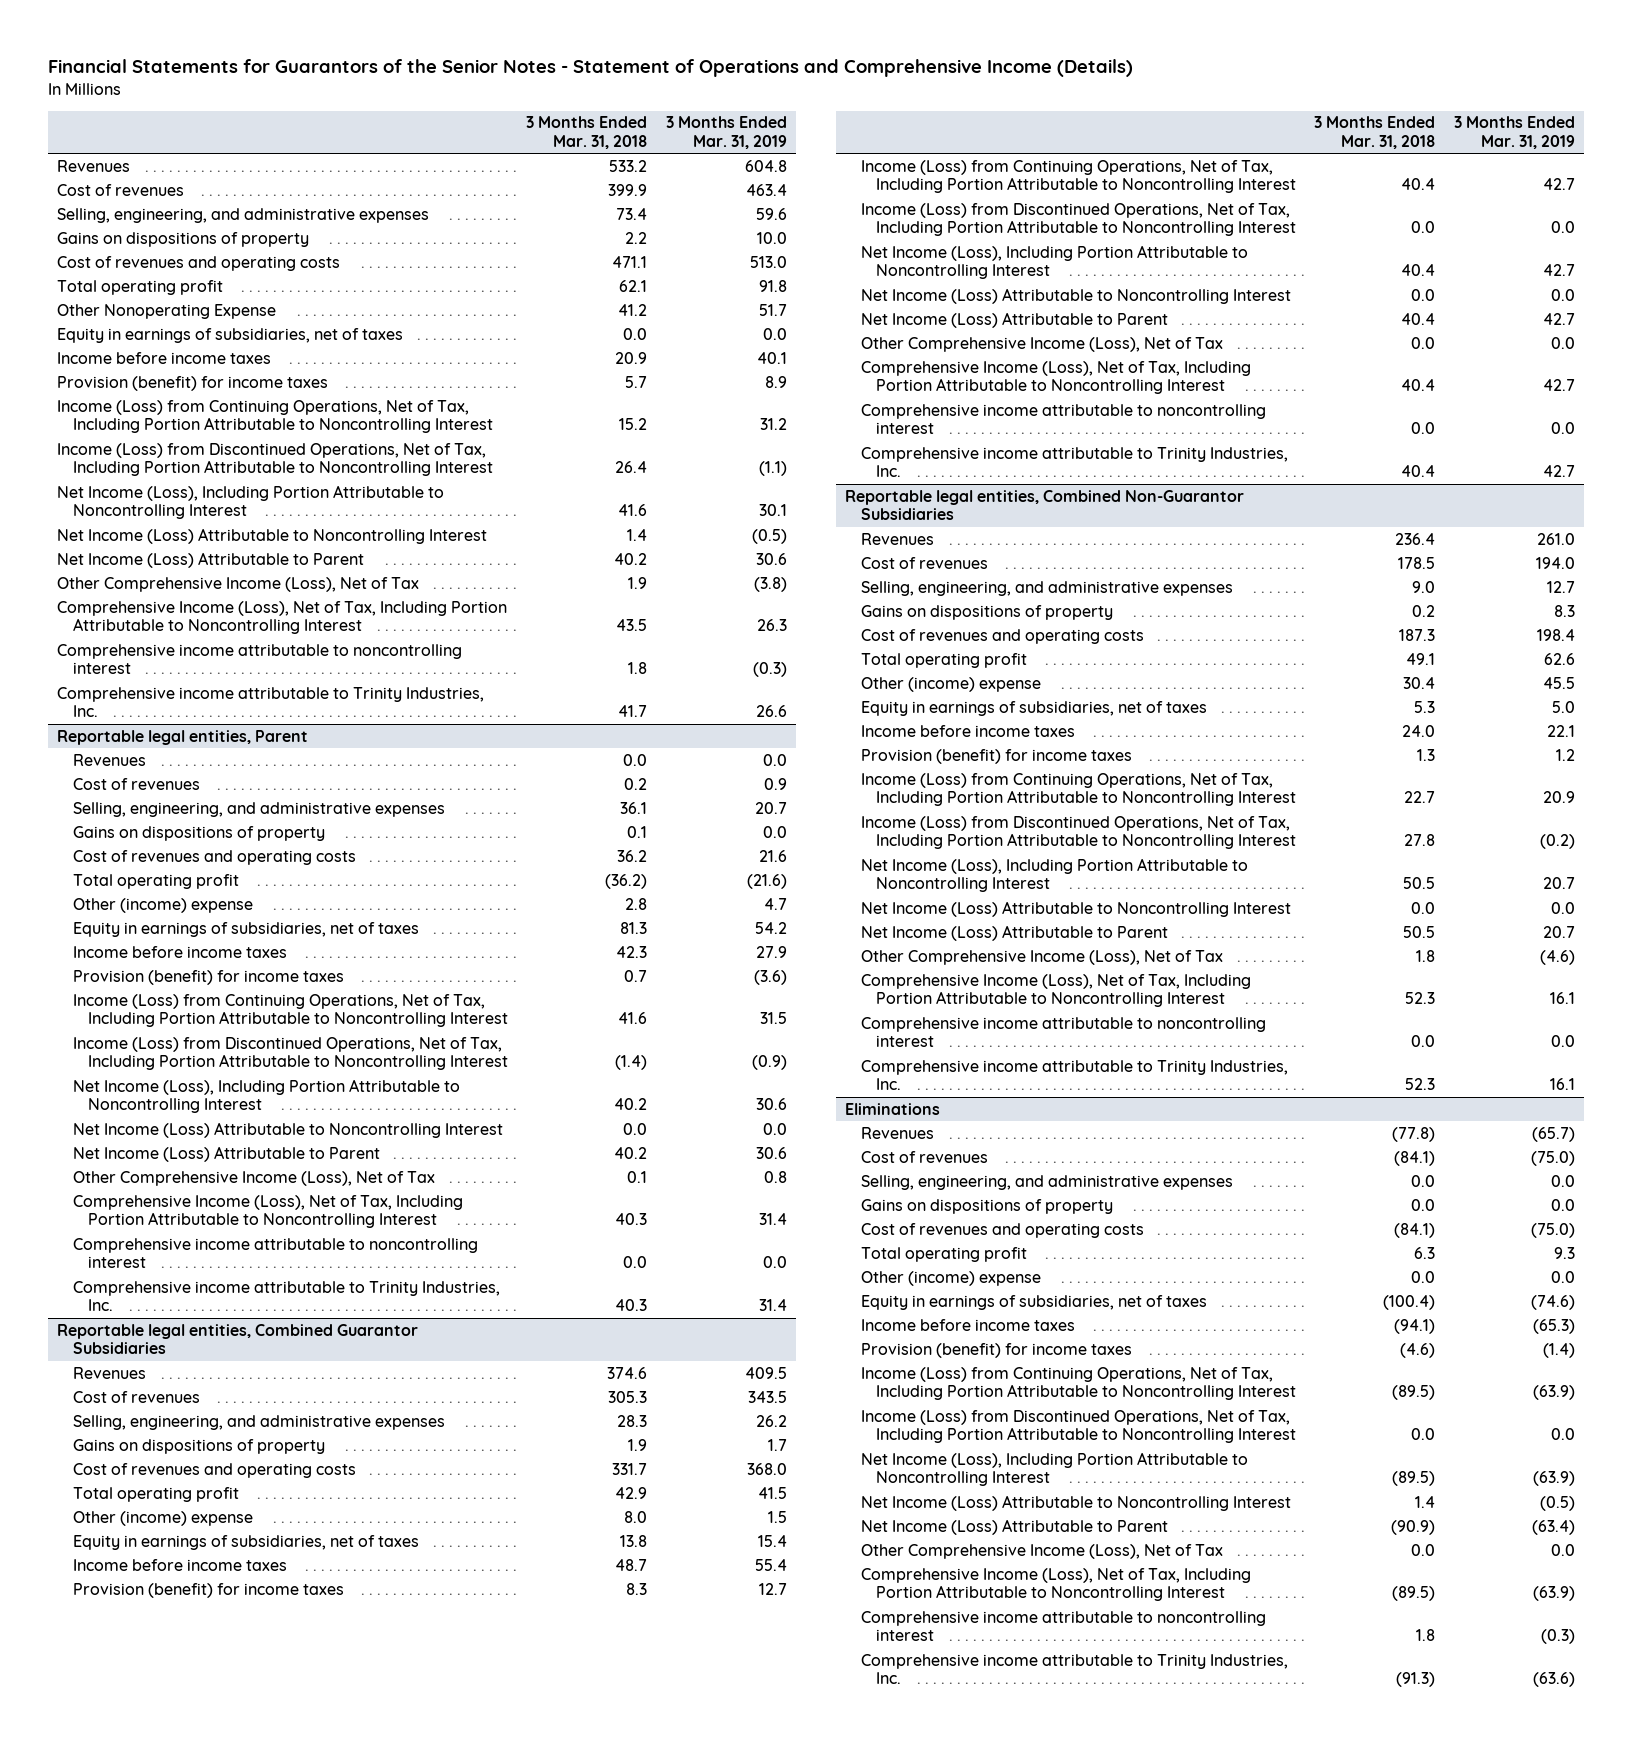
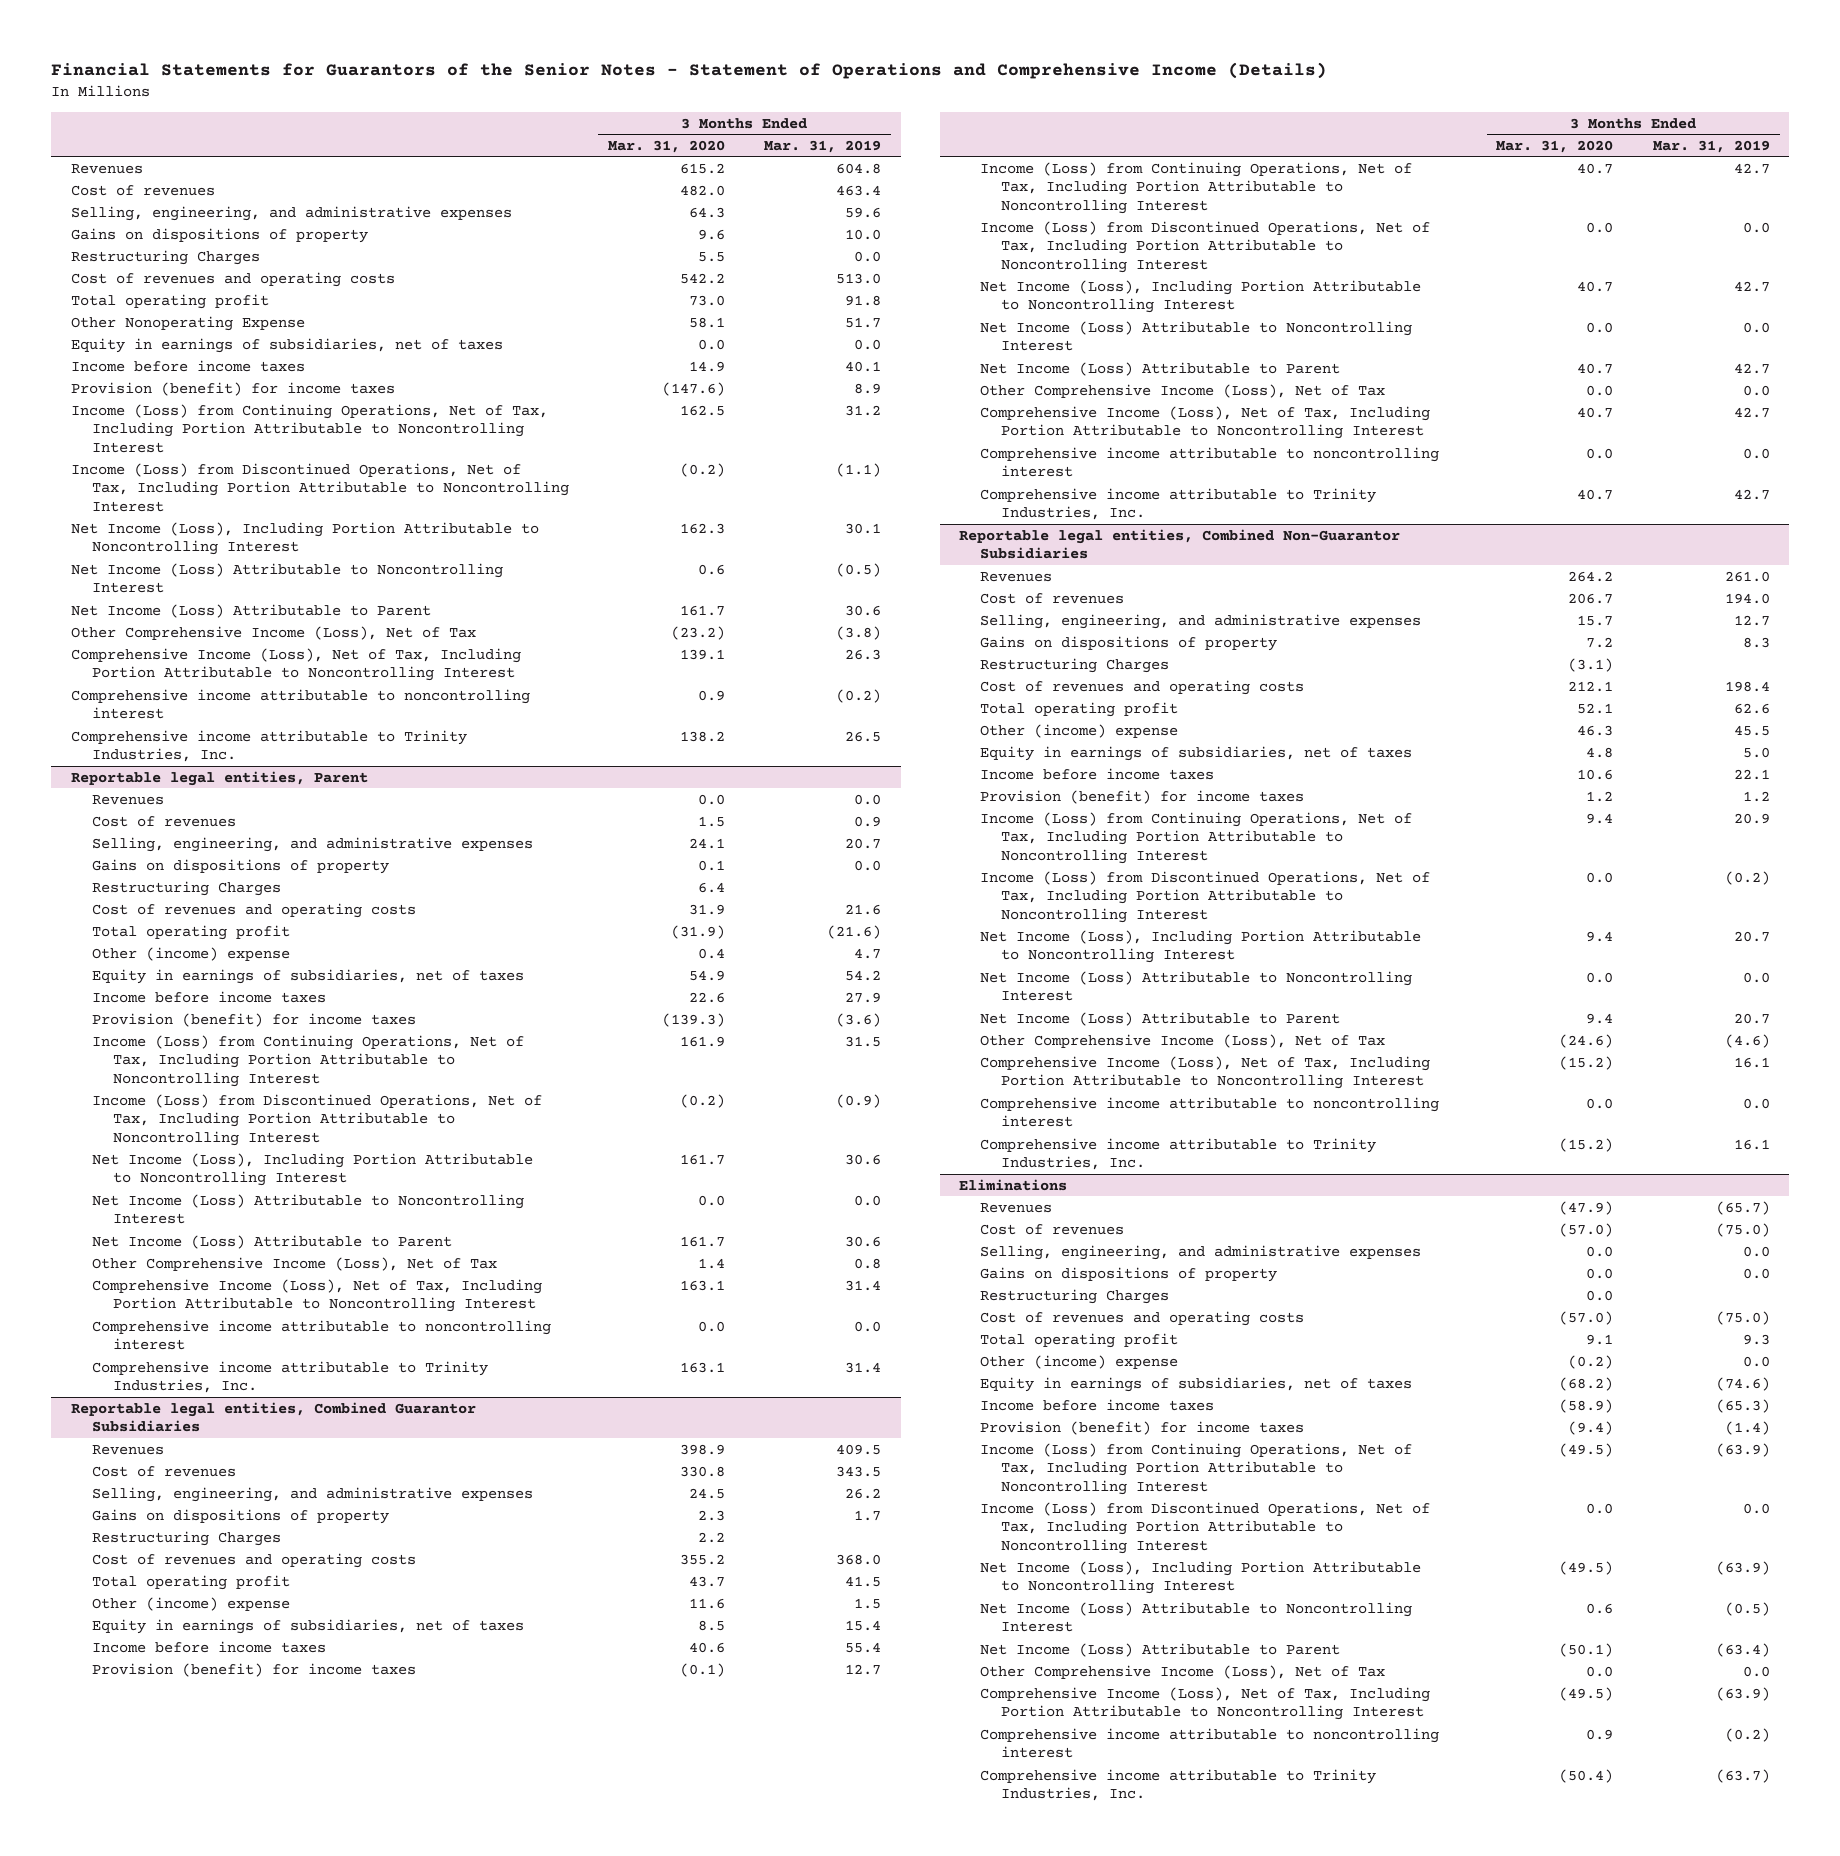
[526,116,648,150] 3 Months Ended Mar. 31, 2018 -> none
none -> [607,139,725,153] Mar. 31, 2020
none -> [70,249,260,265] Restructuring Charges
[752,662,787,678] (0.3) -> [836,688,882,703] (0.2)
[755,705,787,718] 26.6 -> [845,730,882,742] 26.5
none -> [91,880,281,896] Restructuring Charges
none -> [91,1530,281,1546] Restructuring Charges
none -> [980,657,1170,673] Restructuring Charges
none -> [980,1288,1170,1304] Restructuring Charges
[1540,1629,1575,1645] (0.3) -> [1724,1727,1770,1742] (0.2)
[1532,1672,1575,1688] (63.6) -> [1715,1768,1770,1783] (63.7)

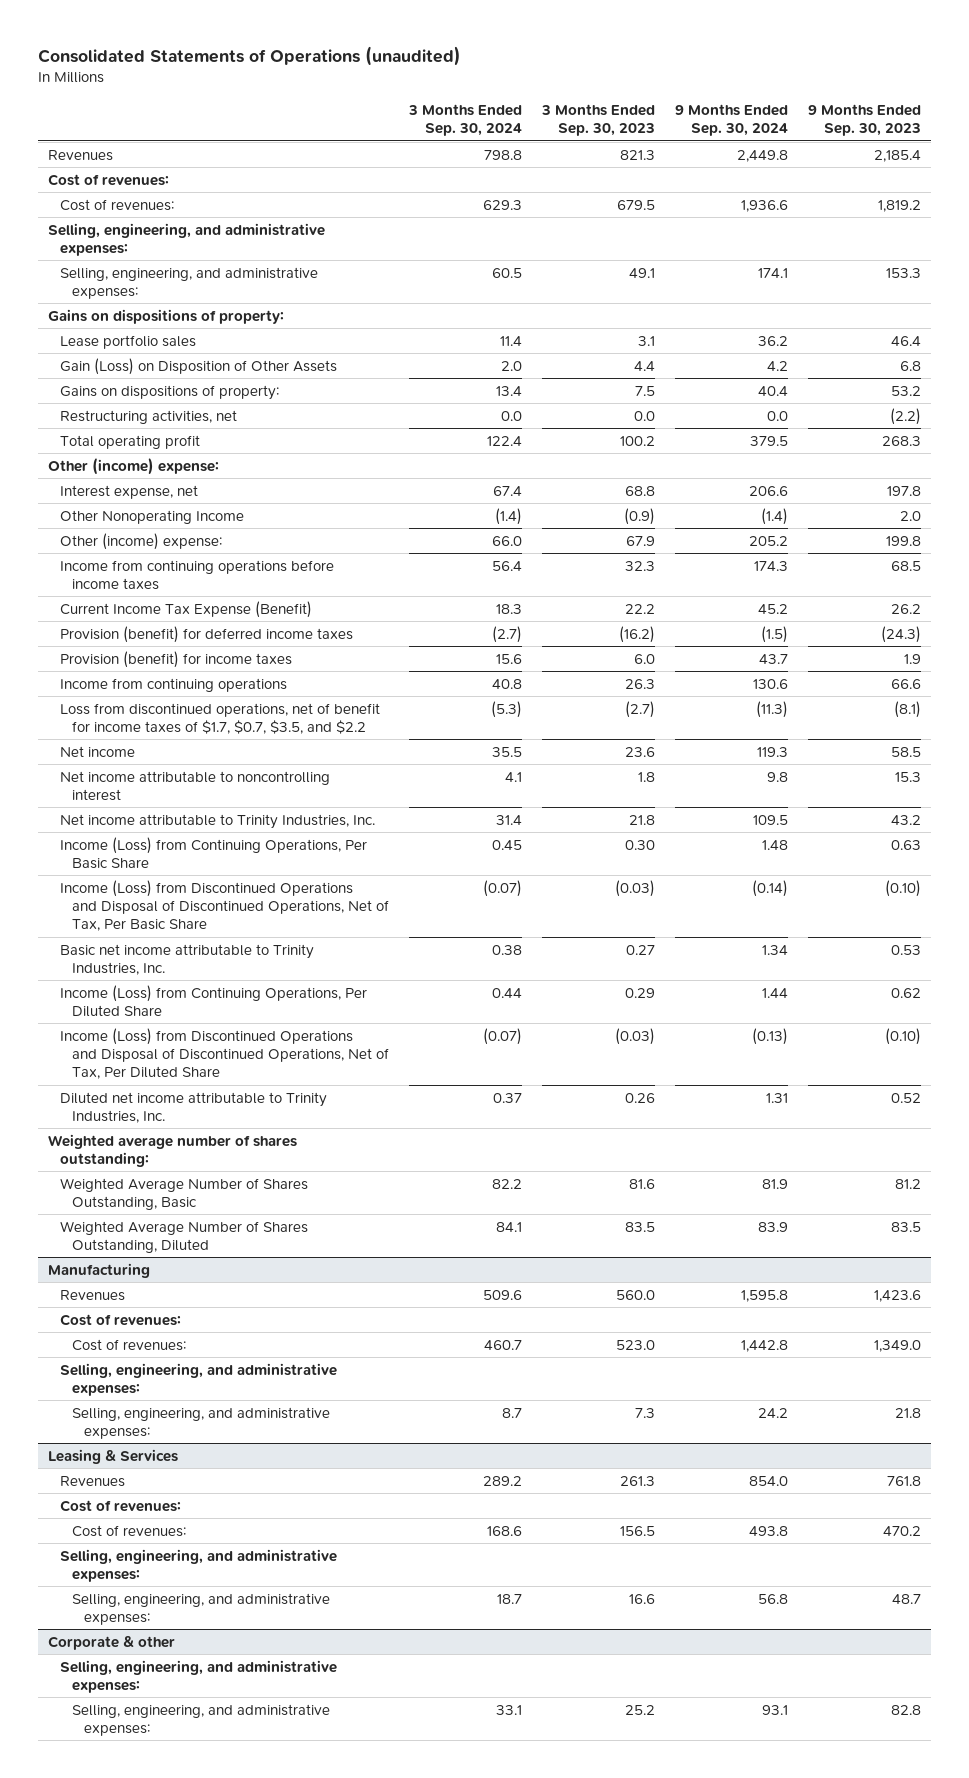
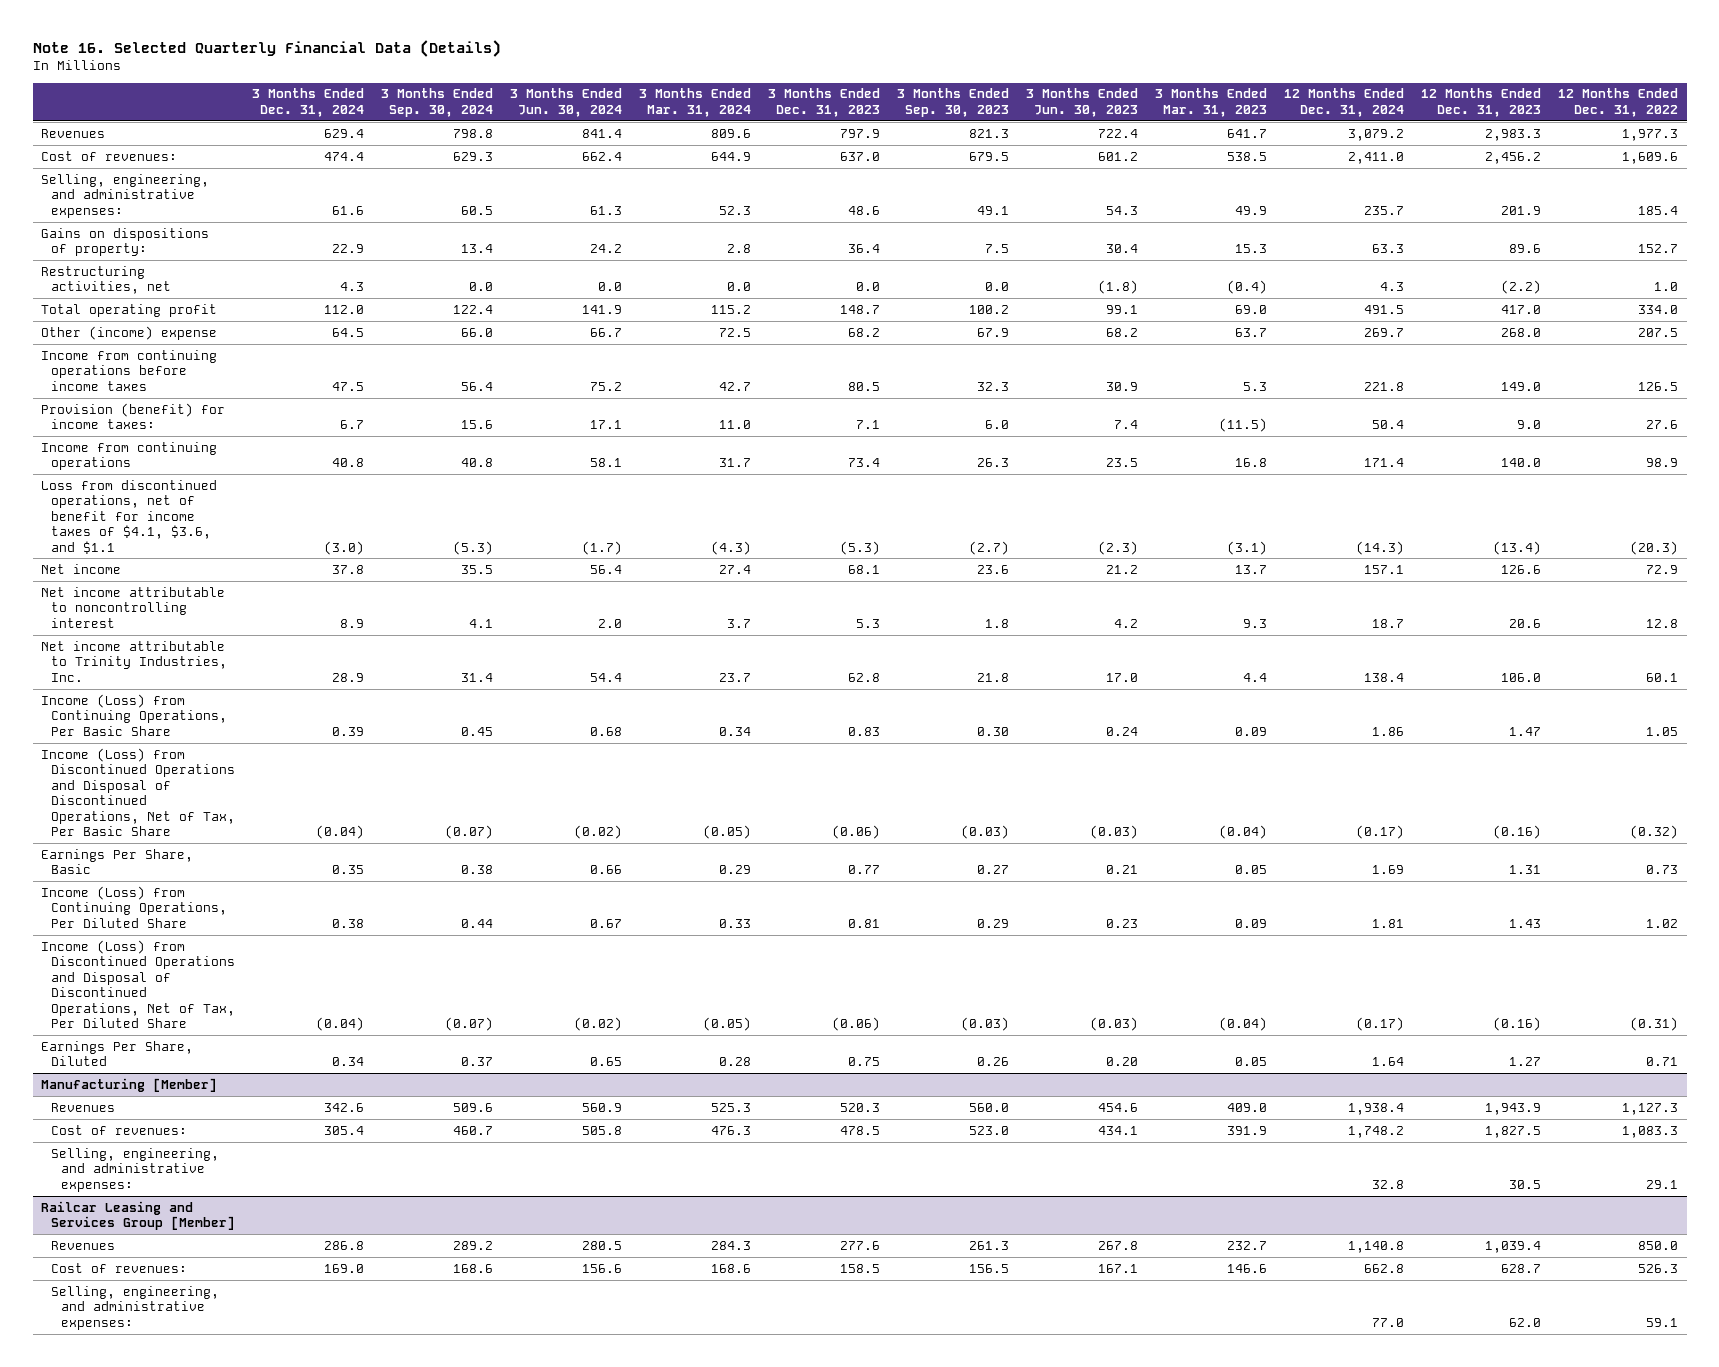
[38,45,462,66] Consolidated Statements of Operations (unaudited) -> [32,39,501,57] Note 16. Selected Quarterly Financial Data (Details)
[675,103,789,137] 9 Months Ended Sep. 30, 2024 -> none
[808,103,922,137] 9 Months Ended Sep. 30, 2023 -> none
none -> [251,88,364,117] 3 Months Ended Dec. 31, 2024
none -> [509,88,622,117] 3 Months Ended Jun. 30, 2024
none -> [638,88,751,117] 3 Months Ended Mar. 31, 2024
none -> [767,88,880,117] 3 Months Ended Dec. 31, 2023
none -> [1026,88,1139,117] 3 Months Ended Jun. 30, 2023
none -> [1155,88,1268,117] 3 Months Ended Mar. 31, 2023
none -> [1284,88,1405,117] 12 Months Ended Dec. 31, 2024
none -> [1421,88,1542,117] 12 Months Ended Dec. 31, 2023
none -> [1558,88,1679,117] 12 Months Ended Dec. 31, 2022
[48,173,170,186] Cost of revenues: -> none
[48,222,326,256] Selling, engineering, and administrative expenses: -> none
[48,308,285,324] Gains on dispositions of property: -> none
[60,334,197,349] Lease portfolio sales -> none
[60,357,338,375] Gain (Loss) on Disposition of Other Assets -> none
[48,457,220,475] Other (income) expense: -> none
[60,484,199,499] Interest expense, net -> none
[60,509,245,524] Other Nonoperating Income -> none
[60,532,223,550] Other (income) expense: -> [41,325,218,340] Other (income) expense
[60,600,313,618] Current Income Tax Expense (Benefit) -> none
[60,625,354,643] Provision (benefit) for deferred income taxes -> none
[60,650,293,668] Provision (benefit) for income taxes -> [41,402,226,430] Provision (benefit) for income taxes:
[60,702,381,734] Loss from discontinued operations, net of benefit for income taxes of $1.7, $0.7, $3.5, and $2.2 -> [41,479,218,554] Loss from discontinued operations, net of benefit for income taxes of $4.1, $3.6, and $1.1
[60,943,315,975] Basic net income attributable to Trinity Industries, Inc. -> [41,848,194,875] Earnings Per Share, Basic
[48,1133,298,1167] Weighted average number of shares outstanding: -> none
[60,1177,309,1210] Weighted Average Number of Shares Outstanding, Basic -> none
[60,1220,309,1253] Weighted Average Number of Shares Outstanding, Diluted -> none
[60,1091,328,1123] Diluted net income attributable to Trinity Industries, Inc. -> [41,1040,194,1067] Earnings Per Share, Diluted
[48,1262,151,1278] Manufacturing -> [41,1077,218,1092] Manufacturing [Member]
[60,1313,182,1326] Cost of revenues: -> none
[72,1406,331,1439] Selling, engineering, and administrative expenses: -> none
[48,1448,179,1464] Leasing & Services -> [41,1200,235,1231] Railcar Leasing and Services Group [Member]
[60,1499,182,1512] Cost of revenues: -> none
[72,1592,331,1625] Selling, engineering, and administrative expenses: -> none
[48,1635,176,1650] Corporate & other -> none
[60,1659,338,1693] Selling, engineering, and administrative expenses: -> none
[72,1703,331,1736] Selling, engineering, and administrative expenses: -> none

